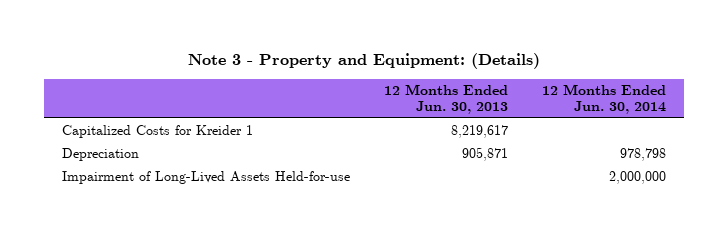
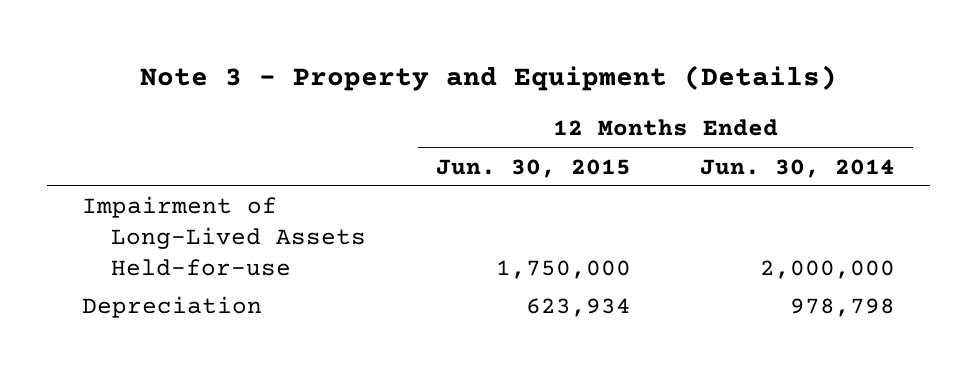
[188,53,541,70] Note 3 - Property and Equipment: (Details) -> [139,64,837,91] Note 3 - Property and Equipment (Details)
[384,83,509,114] 12 Months Ended Jun. 30, 2013 -> none
none -> [435,158,631,178] Jun. 30, 2015
[61,125,253,139] Capitalized Costs for Kreider 1 -> none
[61,148,139,162] Depreciation -> [82,296,263,319] Depreciation

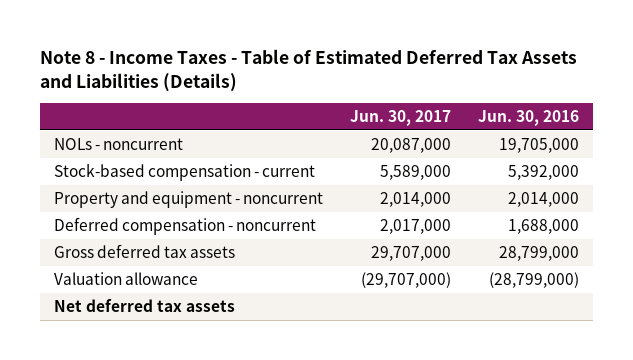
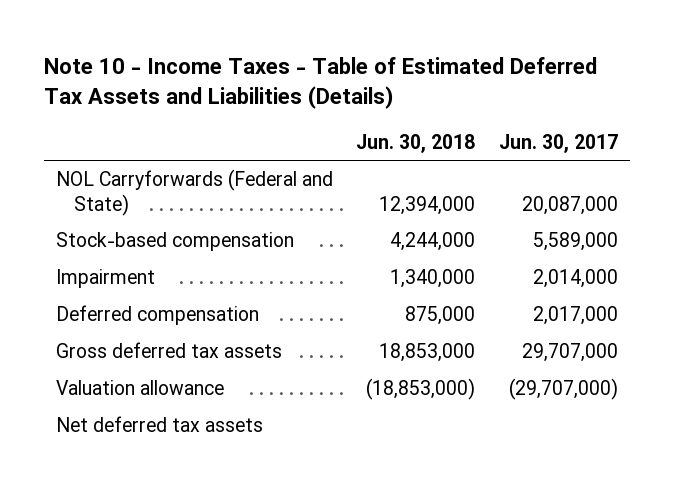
[40,48,578,92] Note 8 - Income Taxes - Table of Estimated Deferred Tax Assets and Liabilities (Details) -> [43,56,597,110] Note 10 - Income Taxes - Table of Estimated Deferred Tax Assets and Liabilities (Details)
[477,109,579,126] Jun. 30, 2016 -> none
none -> [356,133,476,153] Jun. 30, 2018
[53,137,183,150] NOLs - noncurrent -> [55,169,333,216] NOL Carryforwards (Federal and State)
[53,163,315,181] Stock-based compensation - current -> [55,232,294,252] Stock-based compensation
[53,190,323,208] Property and equipment - noncurrent -> [55,269,155,289] Impairment
[53,216,316,235] Deferred compensation - noncurrent -> [55,305,259,326] Deferred compensation

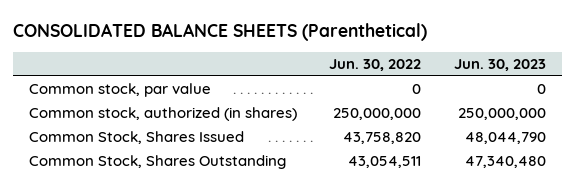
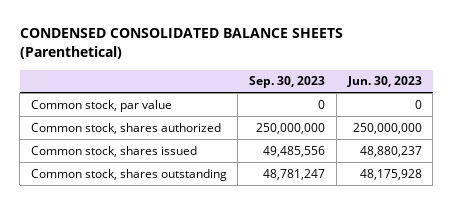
[13,22,428,41] CONSOLIDATED BALANCE SHEETS (Parenthetical) -> [19,28,343,60] CONDENSED CONSOLIDATED BALANCE SHEETS (Parenthetical)
[329,59,422,72] Jun. 30, 2022 -> none
none -> [249,76,326,89] Sep. 30, 2023
[29,107,298,122] Common stock, authorized (in shares) -> [30,122,221,134] Common stock, shares authorized
[29,131,245,145] Common Stock, Shares Issued -> [30,145,197,157] Common stock, shares issued
[464,132,546,145] 48,044,790 -> [359,145,422,157] 48,880,237
[29,155,287,170] Common Stock, Shares Outstanding -> [30,168,227,181] Common stock, shares outstanding
[464,156,546,169] 47,340,480 -> [359,168,422,180] 48,175,928

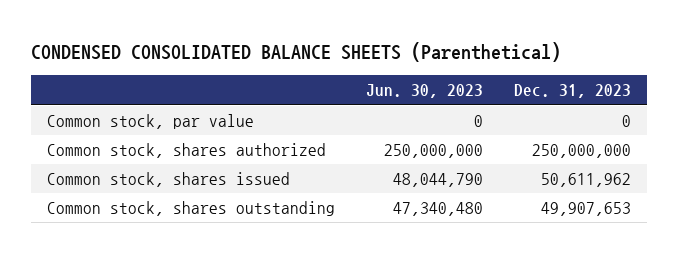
[249,76,326,89] Sep. 30, 2023 -> none
none -> [514,84,632,99] Dec. 31, 2023
[359,145,422,157] 48,880,237 -> [393,173,484,188] 48,044,790
[359,168,422,180] 48,175,928 -> [393,202,484,217] 47,340,480

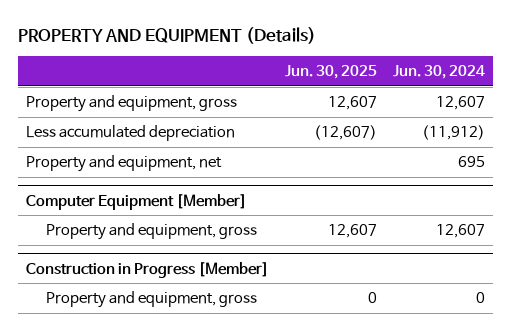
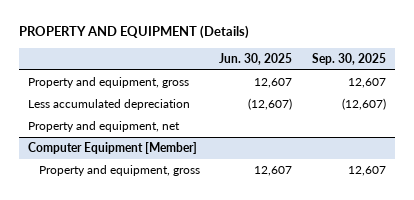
[393,65,486,80] Jun. 30, 2024 -> none
none -> [311,52,386,65] Sep. 30, 2025
[25,262,269,279] Construction in Progress [Member] -> none
[45,291,257,309] Property and equipment, gross -> none

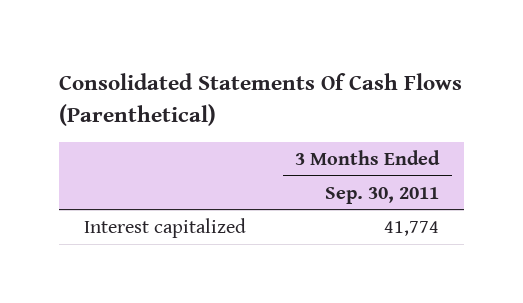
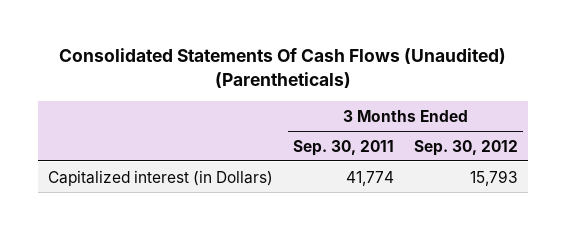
[59,73,463,126] Consolidated Statements Of Cash Flows (Parenthetical) -> [59,48,507,88] Consolidated Statements Of Cash Flows (Unaudited) (Parentheticals)
none -> [414,139,519,156] Sep. 30, 2012
[83,218,246,239] Interest capitalized -> [48,169,274,186] Capitalized interest (in Dollars)

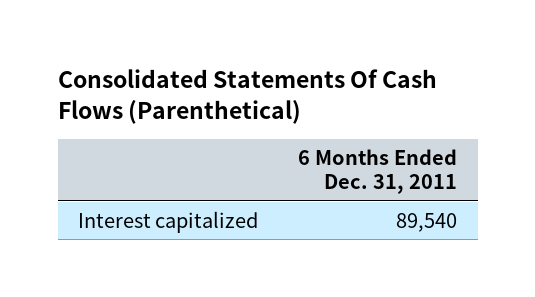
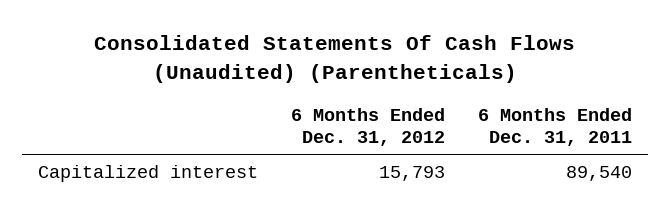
[57,69,437,125] Consolidated Statements Of Cash Flows (Parenthetical) -> [94,35,576,84] Consolidated Statements Of Cash Flows (Unaudited) (Parentheticals)
none -> [291,107,446,147] 6 Months Ended Dec. 31, 2012
[77,210,258,233] Interest capitalized -> [38,165,259,183] Capitalized interest

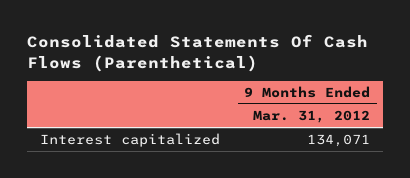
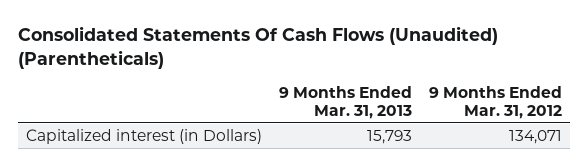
[27,34,369,72] Consolidated Statements Of Cash Flows (Parenthetical) -> [17,26,498,70] Consolidated Statements Of Cash Flows (Unaudited) (Parentheticals)
none -> [278,85,412,120] 9 Months Ended Mar. 31, 2013
[39,133,220,148] Interest capitalized -> [26,129,263,145] Capitalized interest (in Dollars)

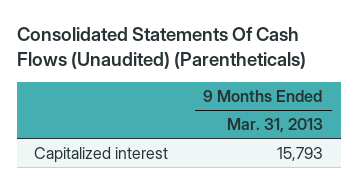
[428,85,562,120] 9 Months Ended Mar. 31, 2012 -> none
[26,129,263,145] Capitalized interest (in Dollars) -> [34,146,169,163] Capitalized interest

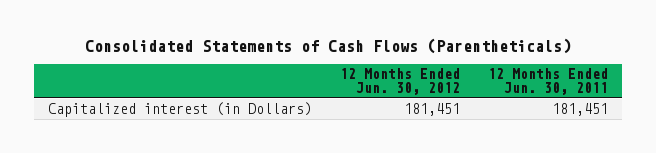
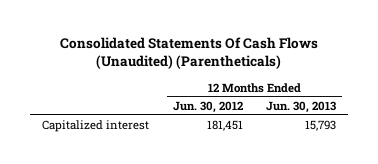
[85,38,572,55] Consolidated Statements of Cash Flows (Parentheticals) -> [60,37,319,70] Consolidated Statements Of Cash Flows (Unaudited) (Parentheticals)
[487,67,608,96] 12 Months Ended Jun. 30, 2011 -> none
none -> [266,100,337,113] Jun. 30, 2013
[48,102,313,118] Capitalized interest (in Dollars) -> [42,120,150,133] Capitalized interest

